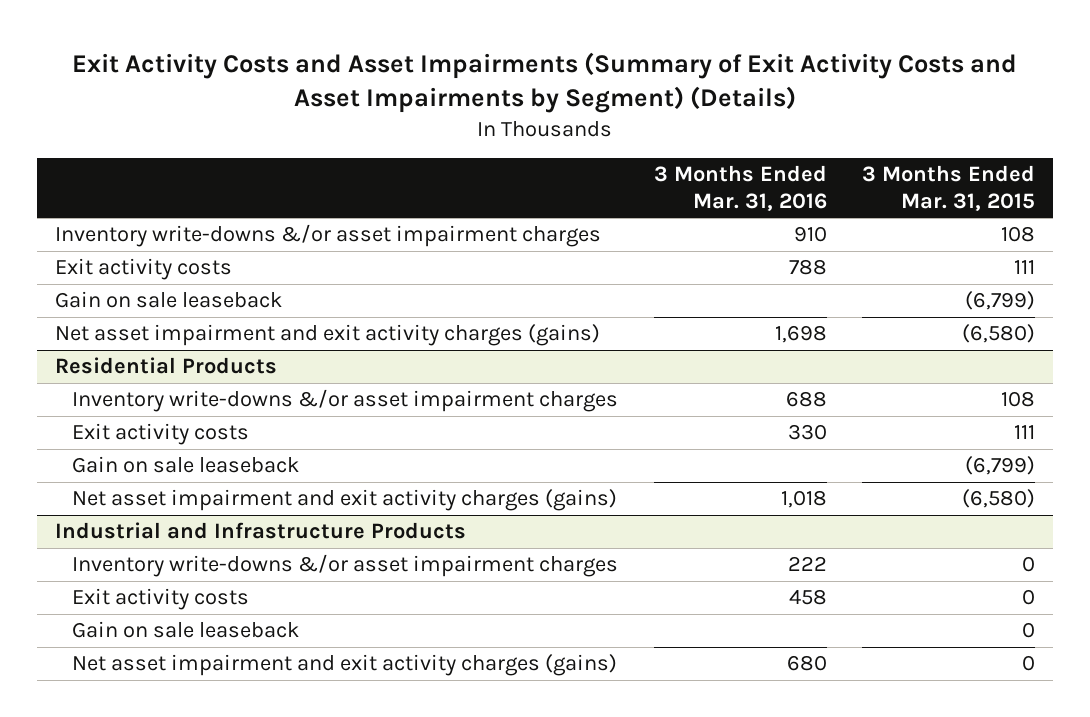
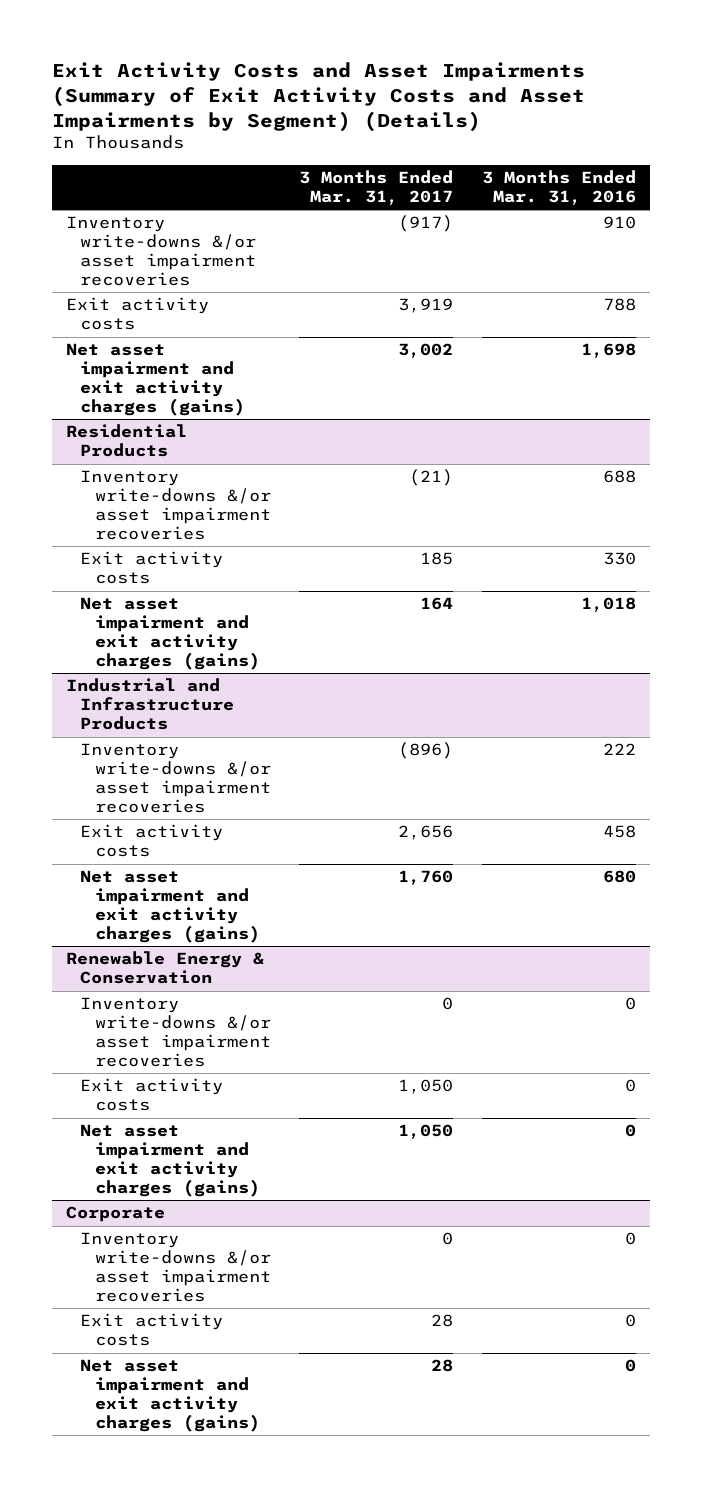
[862,165,1036,211] 3 Months Ended Mar. 31, 2015 -> none
none -> [299,170,454,205] 3 Months Ended Mar. 31, 2017
[55,224,602,248] Inventory write-downs &/or asset impairment charges -> [65,216,257,287] Inventory write-downs &/or asset impairment recoveries
[55,291,283,309] Gain on sale leaseback -> none
[72,389,619,413] Inventory write-downs &/or asset impairment charges -> [80,470,272,541] Inventory write-downs &/or asset impairment recoveries
[72,456,300,474] Gain on sale leaseback -> none
[72,554,619,578] Inventory write-downs &/or asset impairment charges -> [80,743,272,814] Inventory write-downs &/or asset impairment recoveries
[72,621,300,639] Gain on sale leaseback -> none
none -> [65,951,264,985] Renewable Energy & Conservation
none -> [80,997,272,1068] Inventory write-downs &/or asset impairment recoveries
none -> [80,1078,224,1112] Exit activity costs
none -> [80,1124,261,1198] Net asset impairment and exit activity charges (gains)
none -> [65,1206,165,1223] Corporate
none -> [80,1232,272,1303] Inventory write-downs &/or asset impairment recoveries
none -> [80,1313,224,1347] Exit activity costs
none -> [80,1359,261,1433] Net asset impairment and exit activity charges (gains)

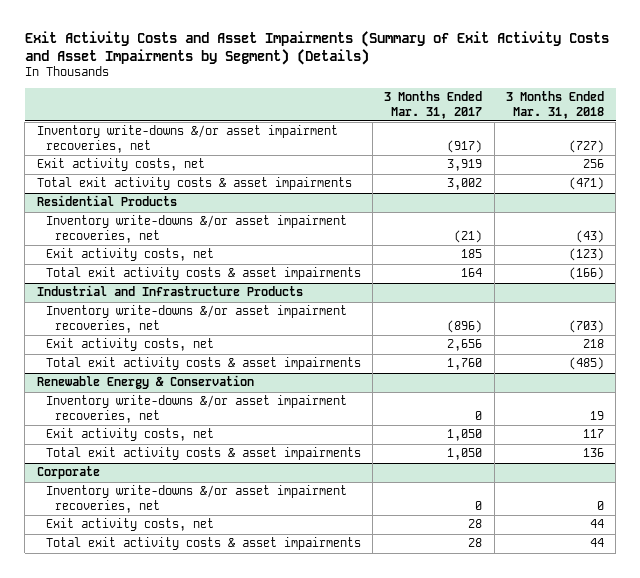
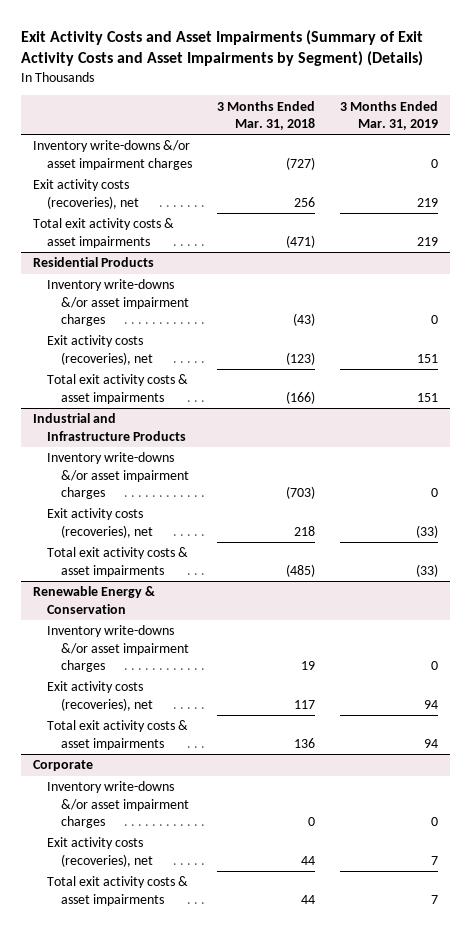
[384,91,483,119] 3 Months Ended Mar. 31, 2017 -> none
none -> [339,100,438,130] 3 Months Ended Mar. 31, 2019
[36,125,338,153] Inventory write-downs &/or asset impairment recoveries, net -> [33,140,193,170] Inventory write-downs &/or asset impairment charges
[36,158,205,172] Exit activity costs, net -> [33,179,140,209] Exit activity costs (recoveries), net
[45,215,347,243] Inventory write-downs &/or asset impairment recoveries, net -> [47,279,190,326] Inventory write-downs &/or asset impairment charges
[45,248,214,262] Exit activity costs, net -> [47,335,154,365] Exit activity costs (recoveries), net
[45,305,347,333] Inventory write-downs &/or asset impairment recoveries, net -> [47,452,190,499] Inventory write-downs &/or asset impairment charges
[45,338,214,352] Exit activity costs, net -> [47,508,154,538] Exit activity costs (recoveries), net
[45,395,347,423] Inventory write-downs &/or asset impairment recoveries, net -> [47,625,190,672] Inventory write-downs &/or asset impairment charges
[45,428,214,442] Exit activity costs, net -> [47,681,154,711] Exit activity costs (recoveries), net
[45,485,347,513] Inventory write-downs &/or asset impairment recoveries, net -> [47,781,190,828] Inventory write-downs &/or asset impairment charges
[45,518,214,532] Exit activity costs, net -> [47,837,154,867] Exit activity costs (recoveries), net

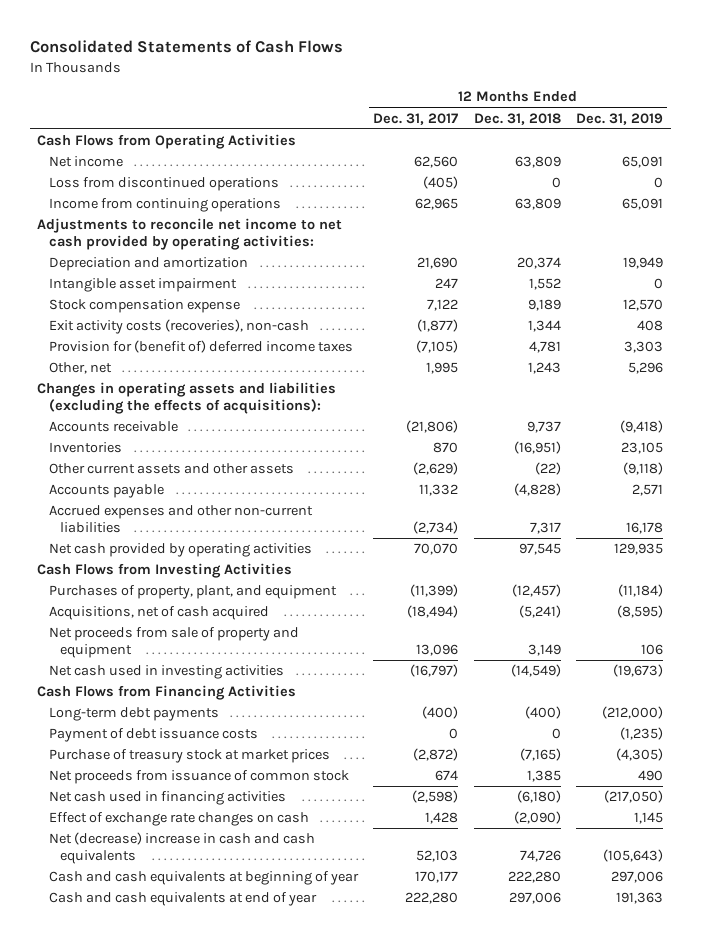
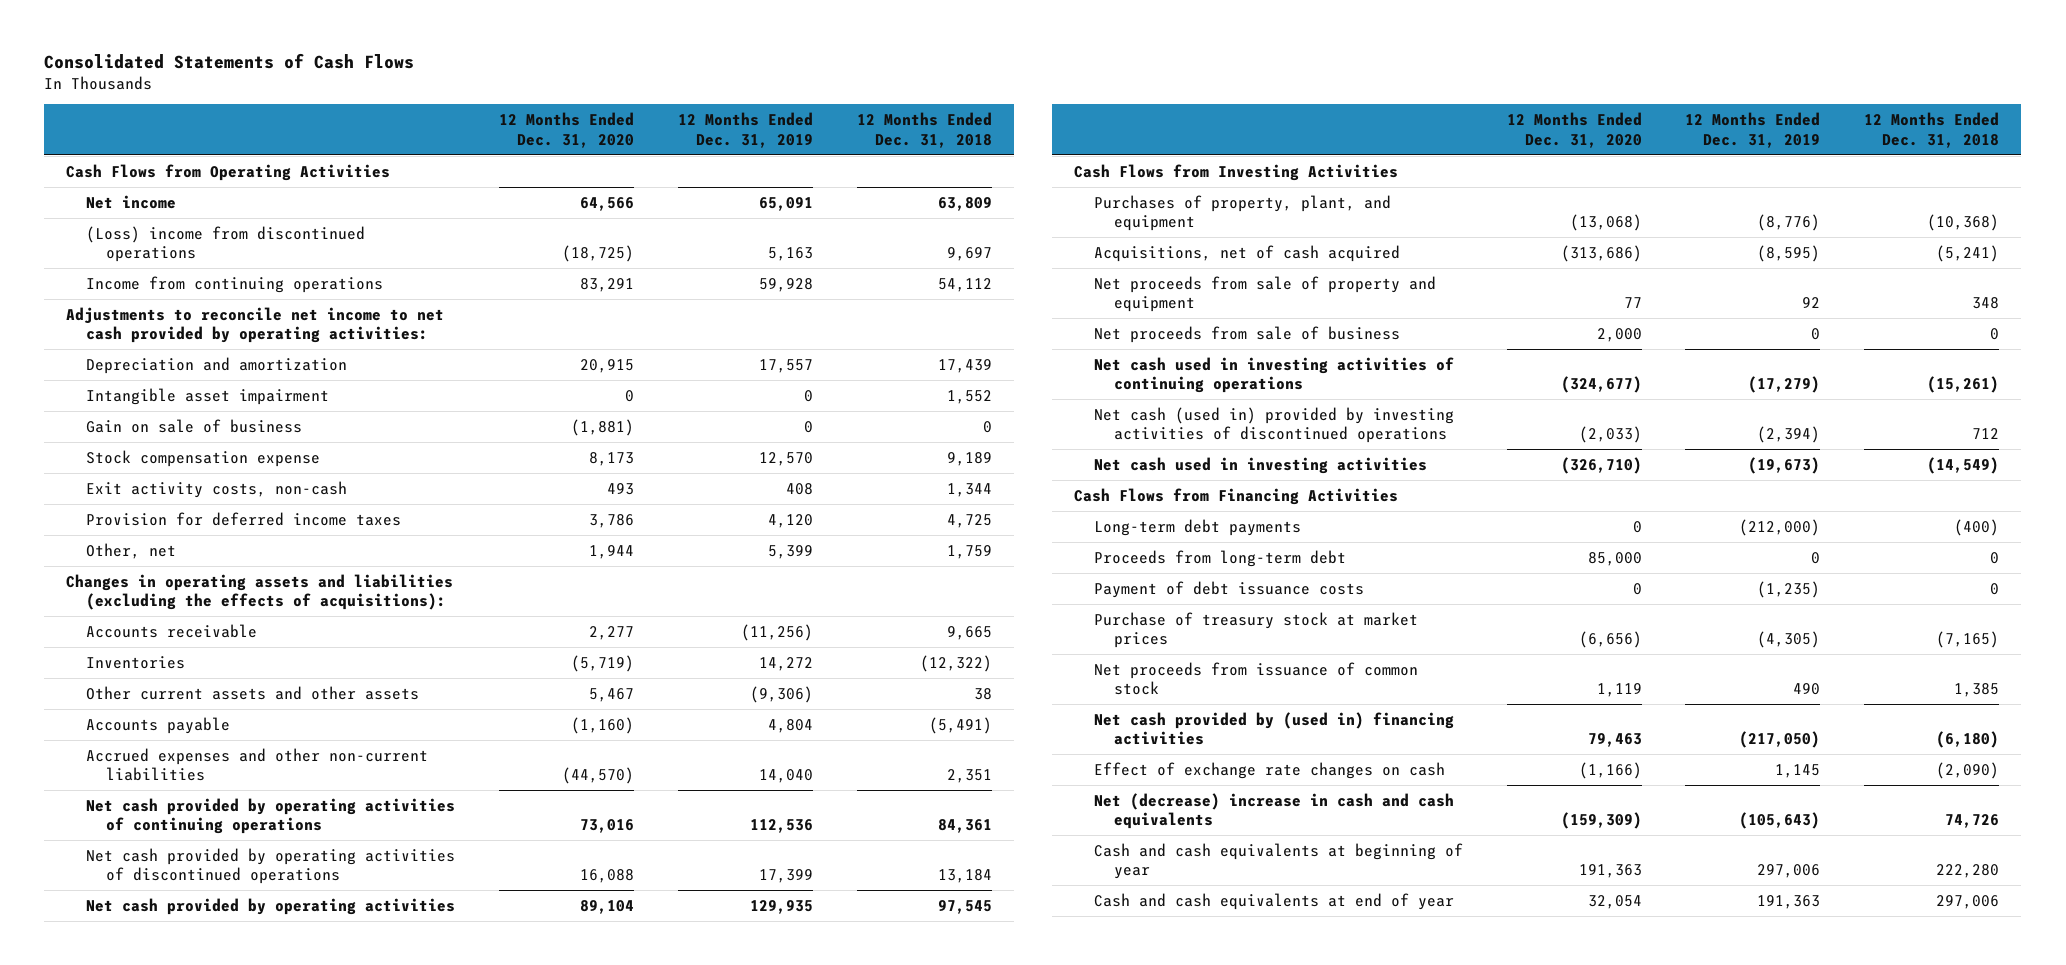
[373,112,459,125] Dec. 31, 2017 -> none
none -> [499,112,635,148] 12 Months Ended Dec. 31, 2020
[48,177,279,192] Loss from discontinued operations -> [86,225,366,263] (Loss) income from discontinued operations
[551,177,561,189] 0 -> [946,247,992,262] 9,697
[654,177,664,189] 0 -> [767,247,813,262] 5,163
[514,198,561,211] 63,809 -> [937,277,992,292] 54,112
[622,198,664,211] 65,091 -> [758,277,813,292] 59,928
[516,257,561,270] 20,374 -> [937,358,992,373] 17,439
[623,257,664,270] 19,949 -> [758,358,813,373] 17,557
none -> [86,418,303,433] Gain on sale of business
[48,319,309,335] Exit activity costs (recoveries), non-cash -> [86,480,348,498] Exit activity costs, non-cash
[48,340,353,354] Provision for (benefit of) deferred income taxes -> [86,511,402,526] Provision for deferred income taxes
[528,341,561,354] 4,781 -> [946,513,992,528] 4,725
[624,341,664,354] 3,303 -> [767,513,813,528] 4,120
[527,362,561,375] 1,243 -> [946,544,992,559] 1,759
[628,362,664,375] 5,296 -> [767,544,813,559] 5,399
[526,421,561,434] 9,737 -> [946,625,992,640] 9,665
[620,420,664,434] (9,418) -> [740,623,813,641] (11,256)
[513,441,561,455] (16,951) -> [919,654,992,672] (12,322)
[621,442,664,455] 23,105 -> [758,656,813,671] 14,272
[534,462,561,476] (22) -> [973,687,992,700] 38
[623,462,664,476] (9,118) -> [749,685,813,703] (9,306)
[513,483,561,497] (4,828) -> [928,716,992,734] (5,491)
[632,484,664,497] 2,571 -> [767,718,813,733] 4,804
[529,522,561,535] 7,317 -> [946,769,992,784] 2,351
[626,522,664,535] 16,178 -> [758,769,813,784] 14,040
none -> [86,797,456,835] Net cash provided by operating activities of continuing operations
none -> [86,847,456,885] Net cash provided by operating activities of discontinued operations
[511,584,561,598] (12,457) -> [1927,214,2000,232] (10,368)
[618,584,664,598] (11,184) -> [1757,214,1821,232] (8,776)
[527,644,561,657] 3,149 -> [1972,297,2000,310] 348
[641,644,664,656] 106 -> [1802,297,1821,309] 92
none -> [1093,325,1400,343] Net proceeds from sale of business
none -> [1093,356,1454,394] Net cash used in investing activities of continuing operations
none -> [1093,406,1454,444] Net cash (used in) provided by investing activities of discontinued operations
none -> [1093,549,1346,567] Proceeds from long-term debt
[48,791,286,806] Net cash used in financing activities -> [1093,711,1454,746] Net cash provided by (used in) financing activities

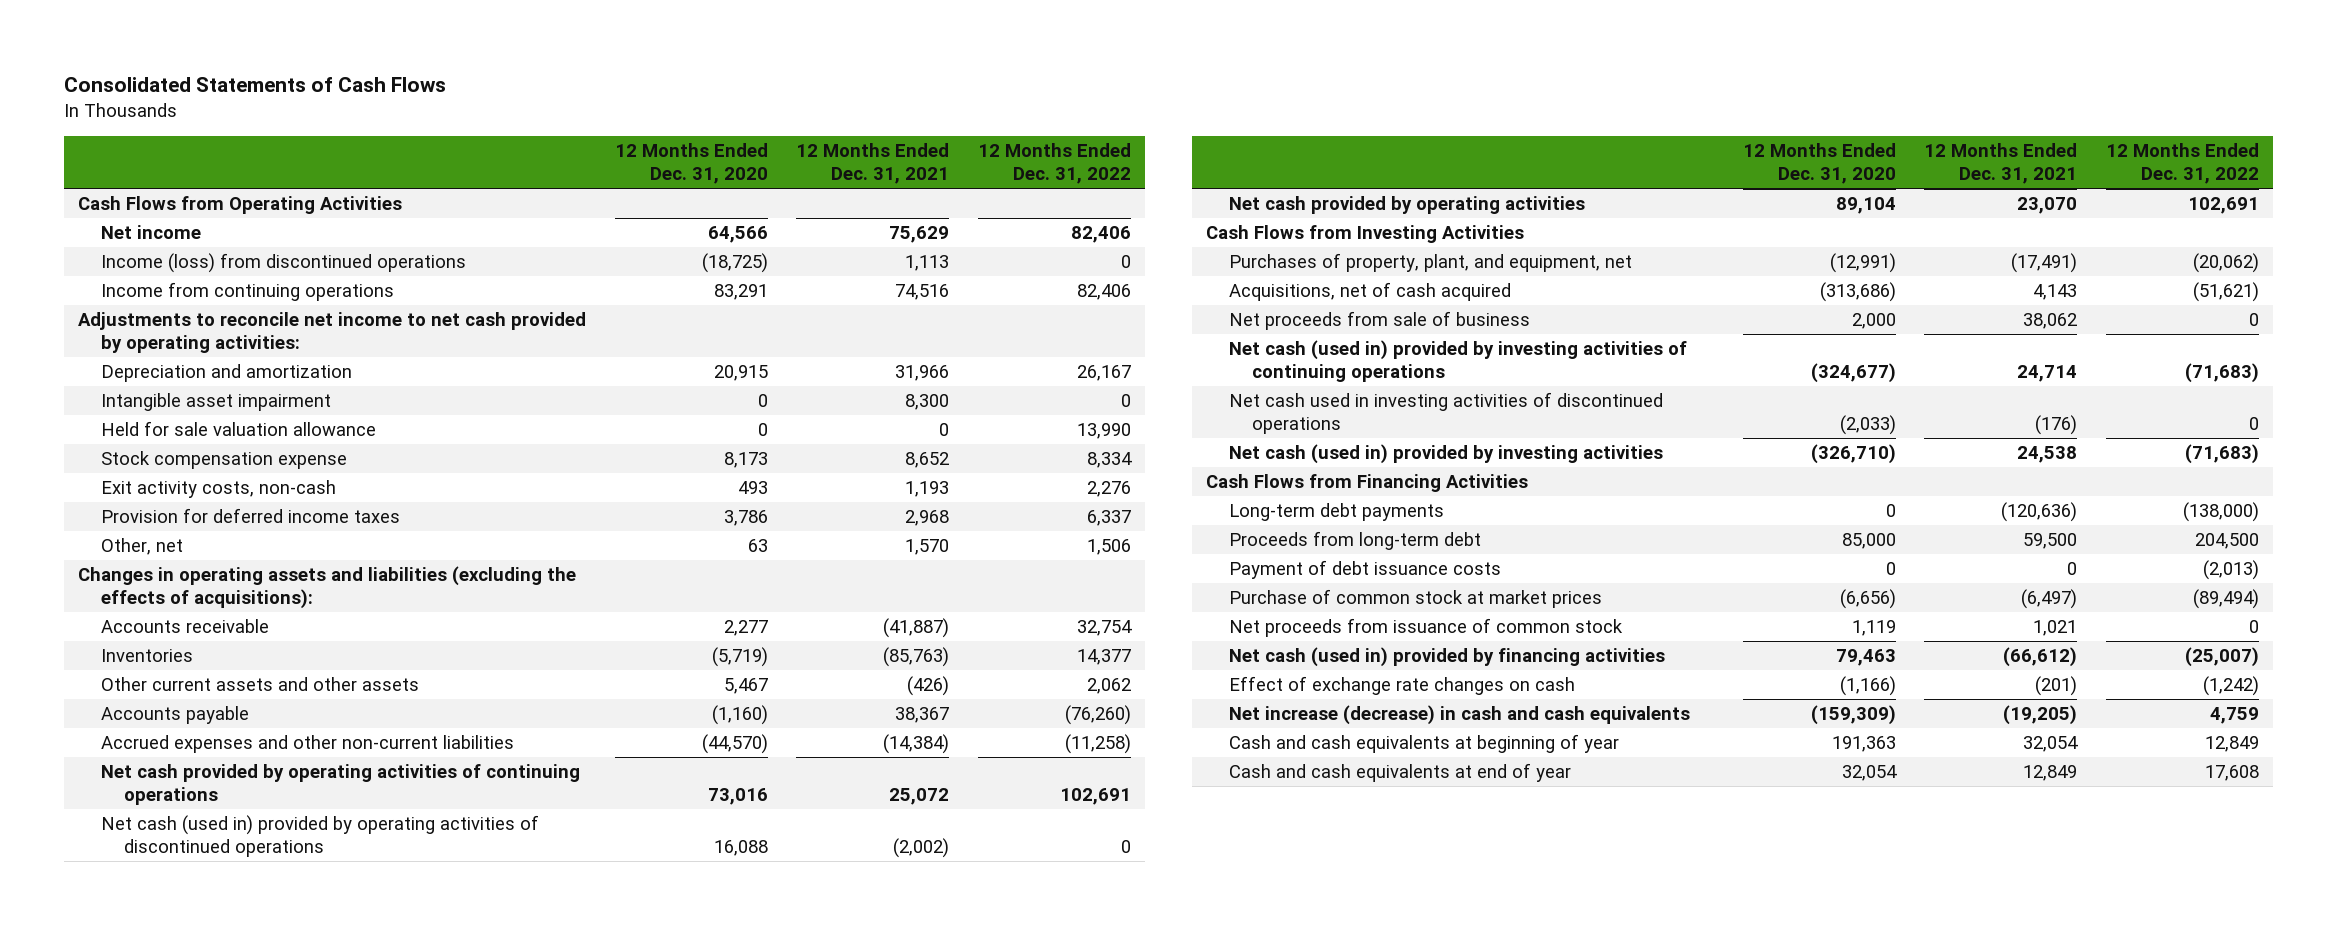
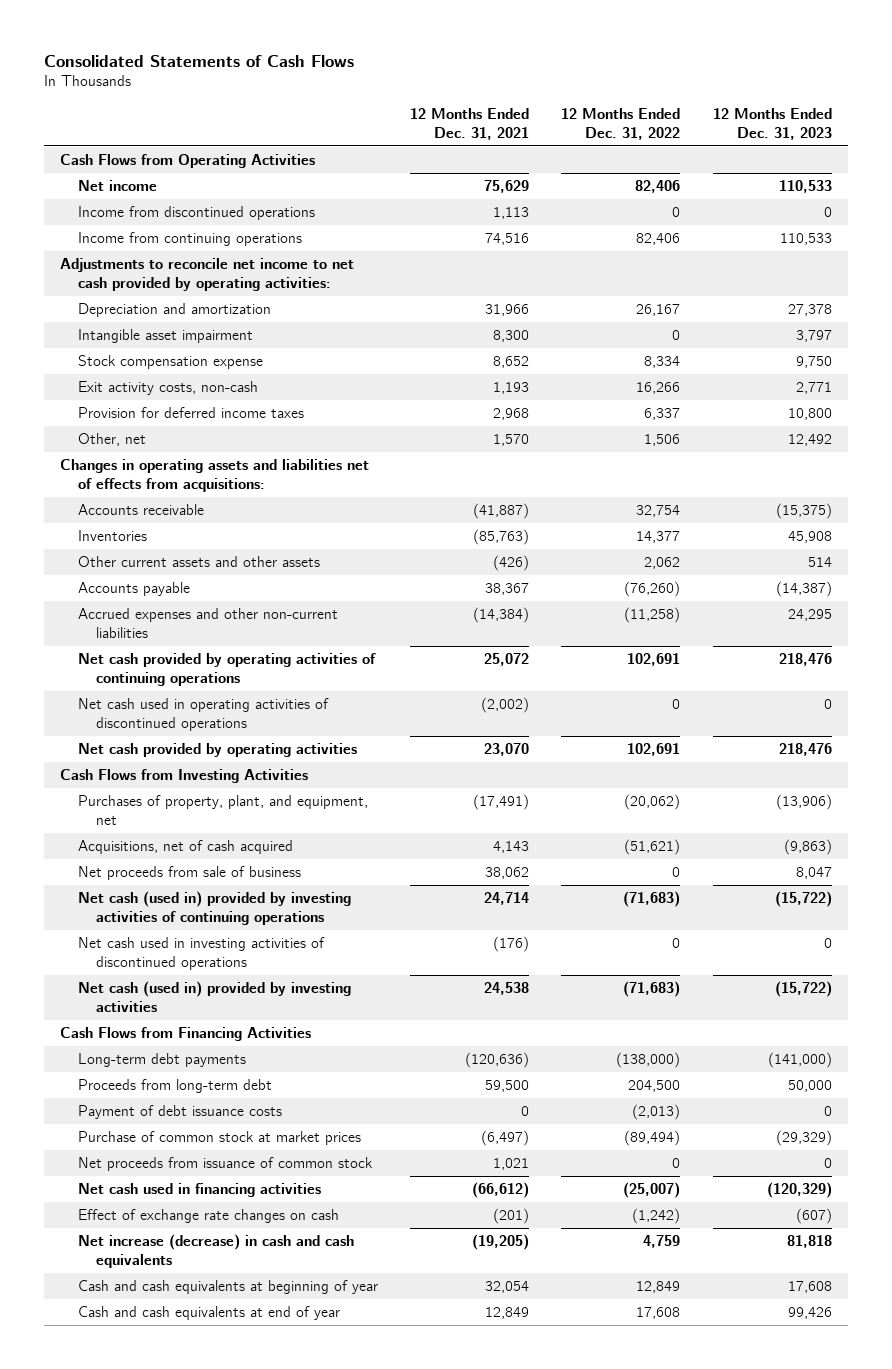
[614,142,768,184] 12 Months Ended Dec. 31, 2020 -> none
none -> [712,107,832,140] 12 Months Ended Dec. 31, 2023
[100,253,466,274] Income (loss) from discontinued operations -> [77,206,315,221] Income from discontinued operations
[100,421,376,437] Held for sale valuation allowance -> none
[1087,481,1132,498] 2,276 -> [636,382,681,395] 16,266
[77,566,576,610] Changes in operating assets and liabilities (excluding the effects of acquisitions): -> [60,459,370,492] Changes in operating assets and liabilities net of effects from acquisitions:
[100,815,539,858] Net cash (used in) provided by operating activities of discontinued operations -> [77,698,329,731] Net cash used in operating activities of discontinued operations
[1228,647,1665,668] Net cash (used in) provided by financing activities -> [77,1183,321,1198] Net cash used in financing activities

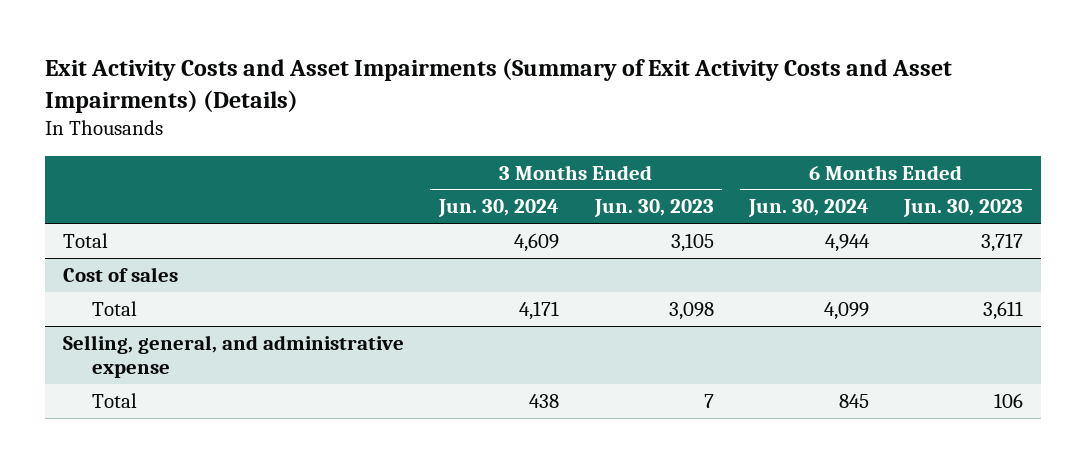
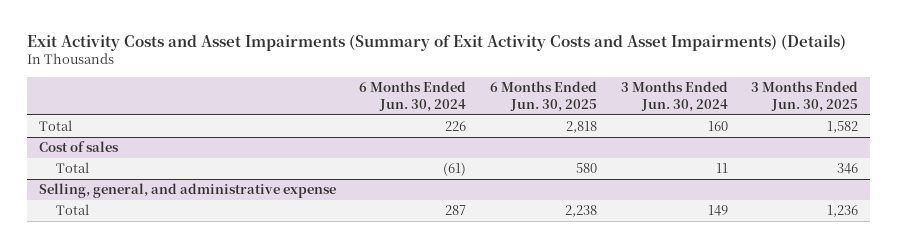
[593,199,714,218] Jun. 30, 2023 -> none
[903,199,1024,218] Jun. 30, 2023 -> none
none -> [489,81,597,112] 6 Months Ended Jun. 30, 2025
none -> [751,81,859,112] 3 Months Ended Jun. 30, 2025
[514,232,560,252] 4,609 -> [707,121,728,132] 160
[825,233,871,252] 4,944 -> [445,121,467,132] 226
[519,300,560,320] 4,171 -> [715,163,728,174] 11
[824,301,870,320] 4,099 -> [443,162,467,177] (61)
[529,393,560,408] 438 -> [707,205,728,217] 149
[839,393,870,408] 845 -> [445,205,467,216] 287

